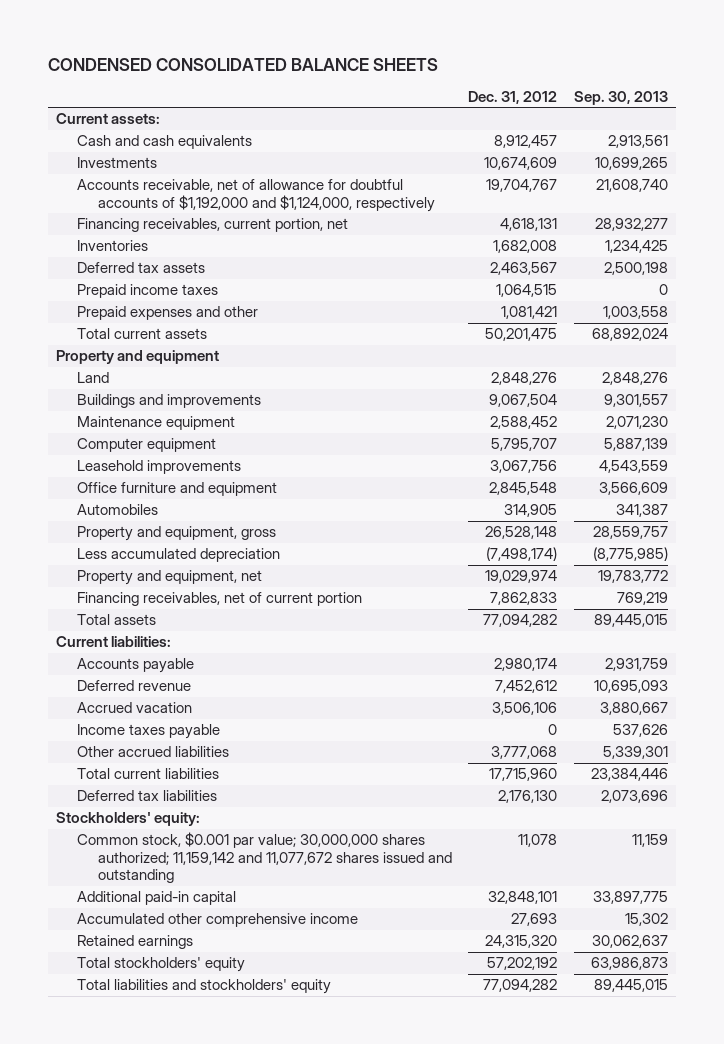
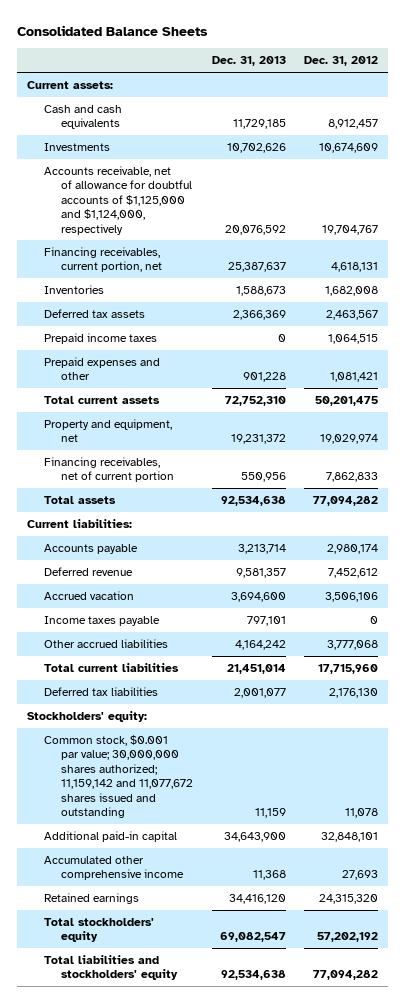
[48,58,439,72] CONDENSED CONSOLIDATED BALANCE SHEETS -> [17,25,209,37] Consolidated Balance Sheets
[573,91,668,106] Sep. 30, 2013 -> none
none -> [211,56,286,67] Dec. 31, 2013
[77,179,435,212] Accounts receivable, net of allowance for doubtful accounts of $1,192,000 and $1,124,000, respectively -> [43,166,193,235] Accounts receivable, net of allowance for doubtful accounts of $1,125,000 and $1,124,000, respectively
[56,350,220,365] Property and equipment -> none
[77,372,110,384] Land -> none
[77,394,262,409] Buildings and improvements -> none
[77,416,236,431] Maintenance equipment -> none
[77,438,217,453] Computer equipment -> none
[77,460,242,475] Leasehold improvements -> none
[77,482,278,497] Office furniture and equipment -> none
[77,504,159,516] Automobiles -> none
[77,526,277,542] Property and equipment, gross -> none
[77,548,281,563] Less accumulated depreciation -> none

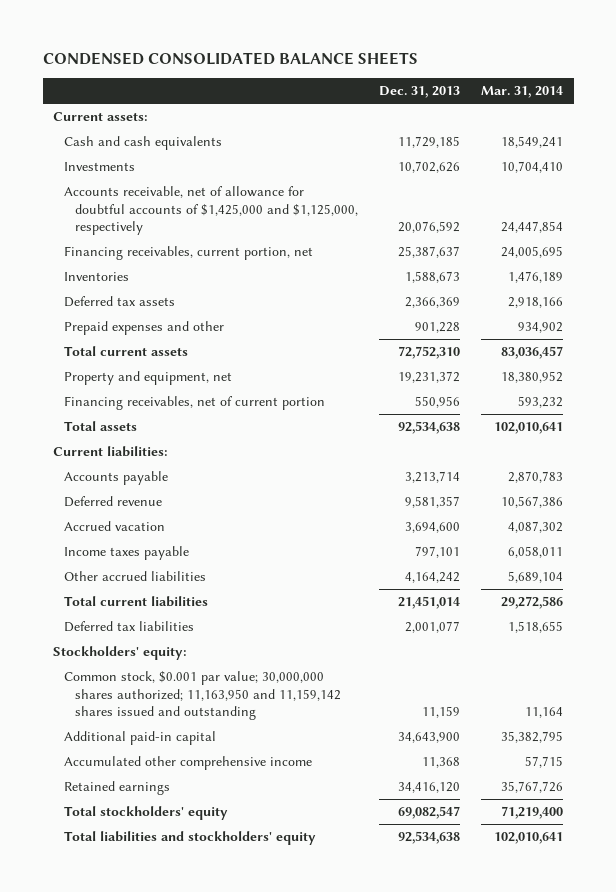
[17,25,209,37] Consolidated Balance Sheets -> [42,52,418,66] CONDENSED CONSOLIDATED BALANCE SHEETS
[304,56,379,67] Dec. 31, 2012 -> none
none -> [481,86,564,99] Mar. 31, 2014
[43,166,193,235] Accounts receivable, net of allowance for doubtful accounts of $1,125,000 and $1,124,000, respectively -> [64,185,358,236] Accounts receivable, net of allowance for doubtful accounts of $1,425,000 and $1,125,000, respectively
[43,333,157,345] Prepaid income taxes -> none
[43,735,194,818] Common stock, $0.001 par value; 30,000,000 shares authorized; 11,159,142 and 11,077,672 shares issued and outstanding -> [64,670,341,721] Common stock, $0.001 par value; 30,000,000 shares authorized; 11,163,950 and 11,159,142 shares issued and outstanding

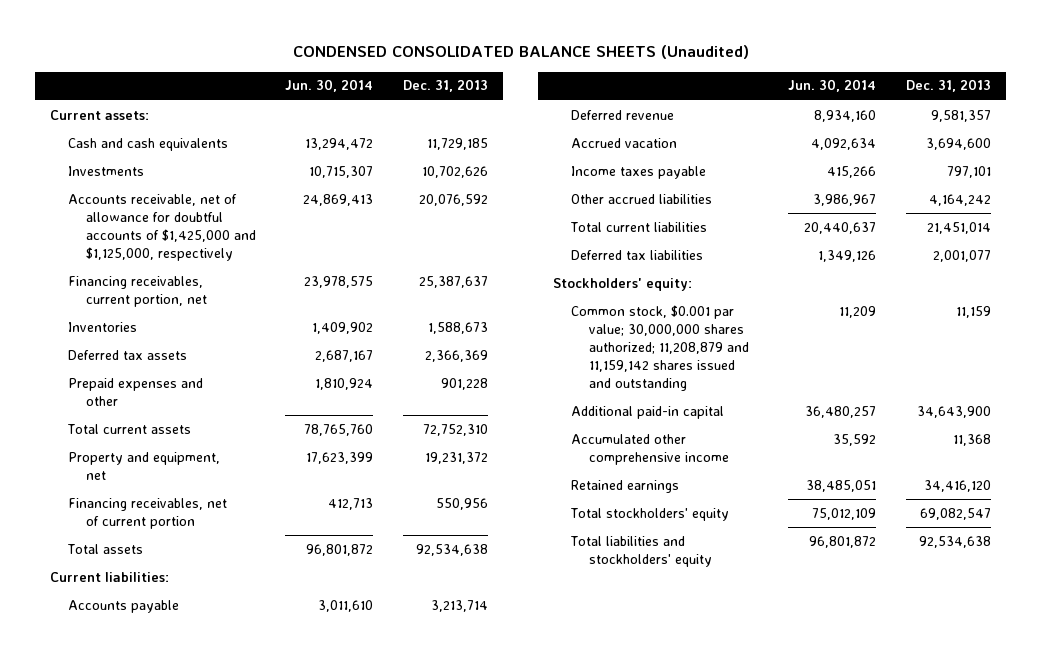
[42,52,418,66] CONDENSED CONSOLIDATED BALANCE SHEETS -> [292,45,749,60] CONDENSED CONSOLIDATED BALANCE SHEETS (Unaudited)
[481,86,564,99] Mar. 31, 2014 -> none
none -> [285,79,374,93] Jun. 30, 2014
[64,670,341,721] Common stock, $0.001 par value; 30,000,000 shares authorized; 11,163,950 and 11,159,142 shares issued and outstanding -> [570,304,749,392] Common stock, $0.001 par value; 30,000,000 shares authorized; 11,208,879 and 11,159,142 shares issued and outstanding

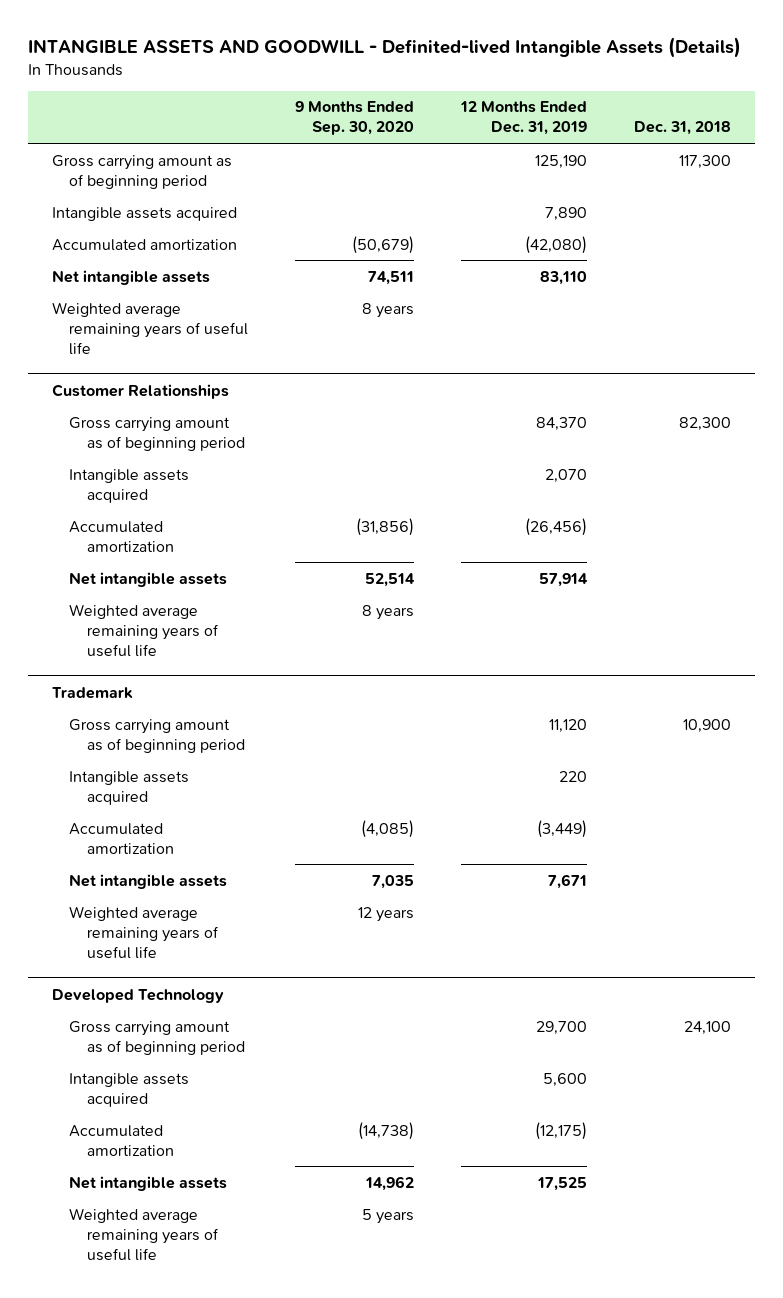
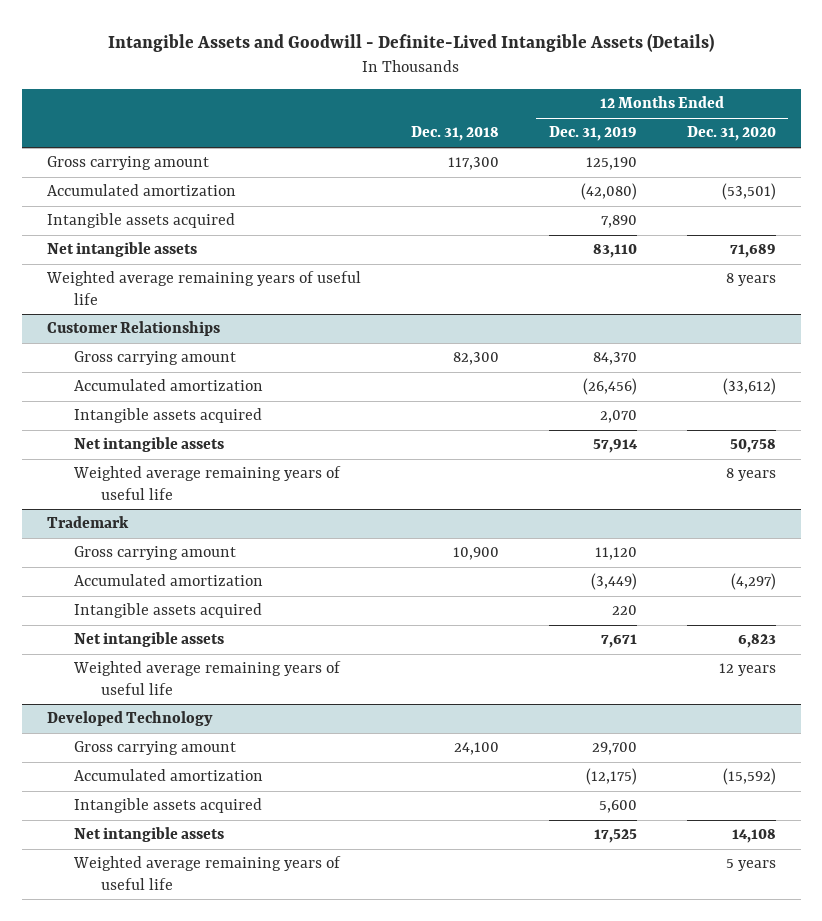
[28,37,742,59] INTANGIBLE ASSETS AND GOODWILL - Definited-lived Intangible Assets (Details) -> [108,33,715,53] Intangible Assets and Goodwill - Definite-Lived Intangible Assets (Details)
[295,101,415,136] 9 Months Ended Sep. 30, 2020 -> none
none -> [686,126,776,142] Dec. 31, 2020
[51,154,232,189] Gross carrying amount as of beginning period -> [46,156,209,171] Gross carrying amount
[51,206,237,221] Intangible assets acquired -> [46,213,235,229] Intangible assets acquired
[69,416,246,451] Gross carrying amount as of beginning period -> [73,351,236,366] Gross carrying amount
[69,468,190,503] Intangible assets acquired -> [73,408,262,424] Intangible assets acquired
[69,718,246,753] Gross carrying amount as of beginning period -> [73,546,236,561] Gross carrying amount
[69,770,190,805] Intangible assets acquired -> [73,603,262,619] Intangible assets acquired
[69,1020,246,1055] Gross carrying amount as of beginning period -> [73,741,236,756] Gross carrying amount
[69,1072,190,1107] Intangible assets acquired -> [73,798,262,814] Intangible assets acquired

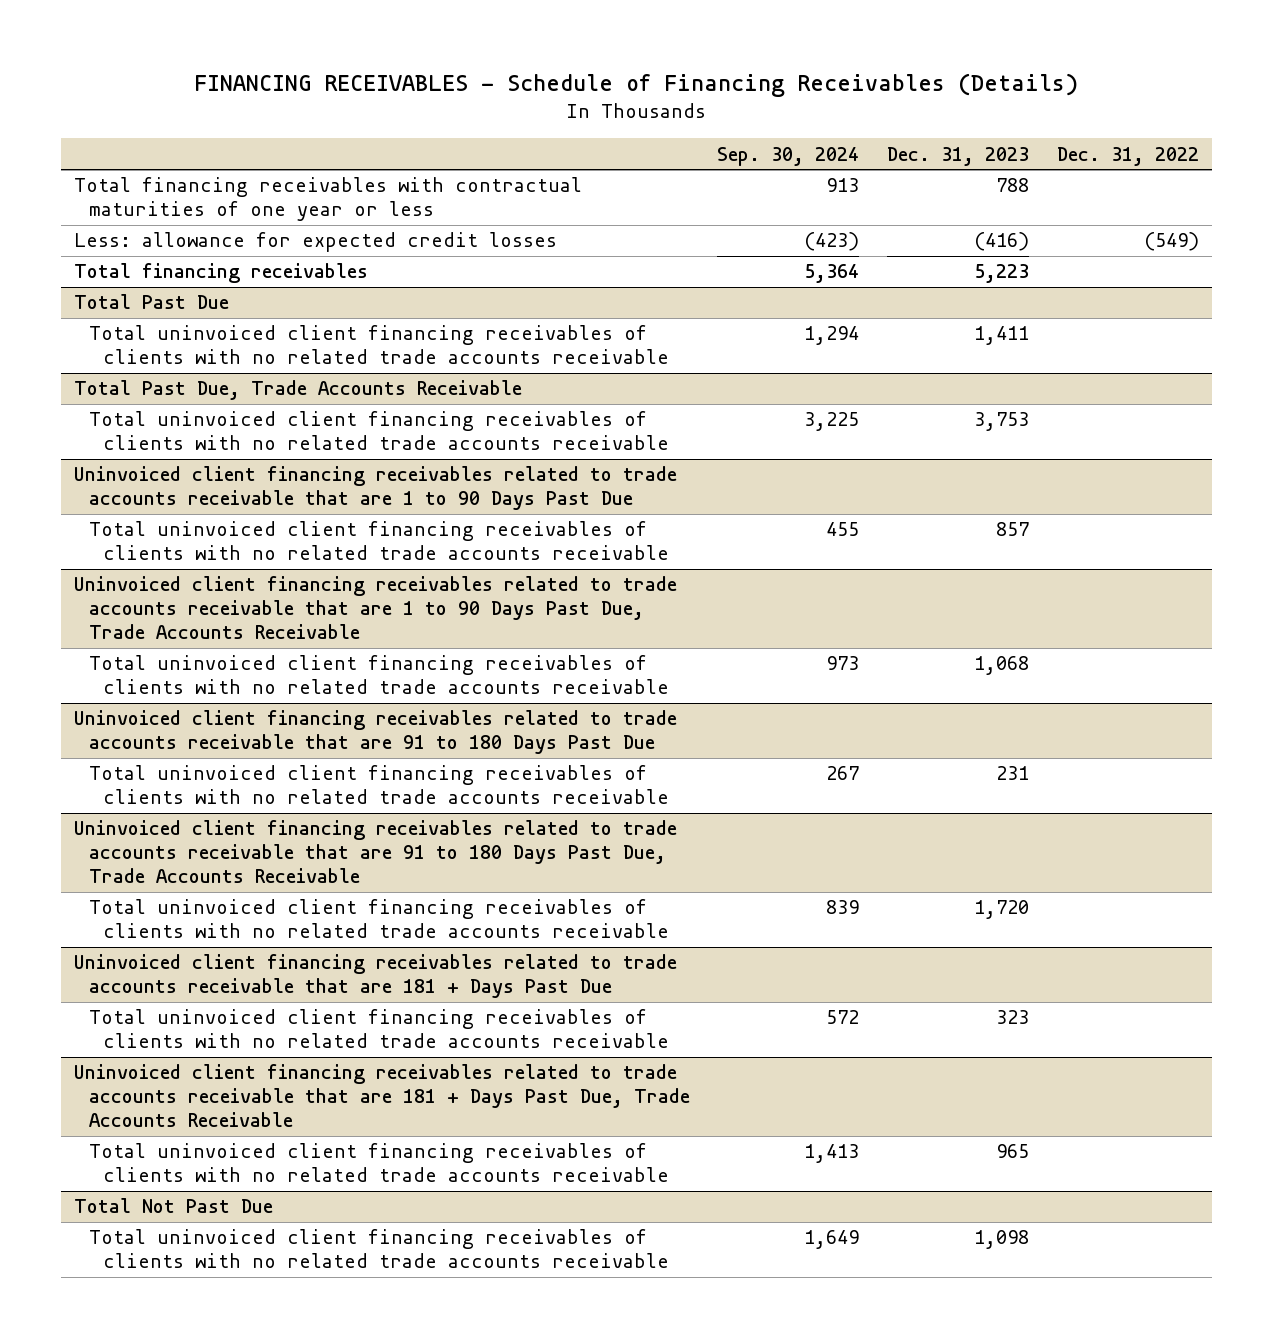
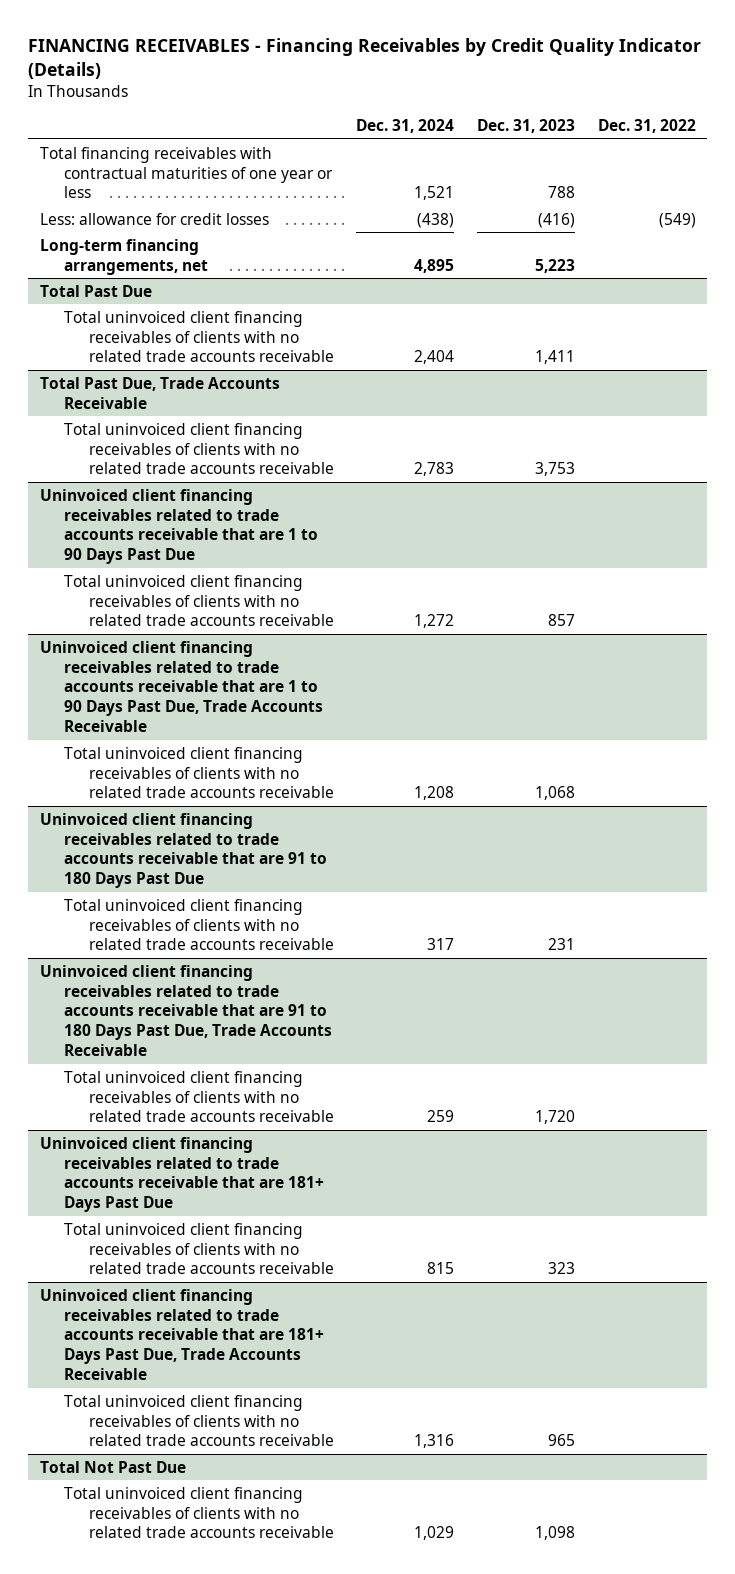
[194,73,1079,98] FINANCING RECEIVABLES - Schedule of Financing Receivables (Details) -> [28,38,702,80] FINANCING RECEIVABLES - Financing Receivables by Credit Quality Indicator (Details)
[717,146,860,166] Sep. 30, 2024 -> none
none -> [356,119,455,134] Dec. 31, 2024
[74,232,558,253] Less: allowance for expected credit losses -> [39,212,269,225] Less: allowance for credit losses
[74,263,369,284] Total financing receivables -> [39,238,209,275] Long-term financing arrangements, net
[74,954,678,999] Uninvoiced client financing receivables related to trade accounts receivable that are 181 + Days Past Due -> [39,1136,325,1213] Uninvoiced client financing receivables related to trade accounts receivable that are 181+ Days Past Due
[74,1064,690,1128] Uninvoiced client financing receivables related to trade accounts receivable that are 181 + Days Past Due, Trade Accounts Receivable -> [39,1288,325,1381] Uninvoiced client financing receivables related to trade accounts receivable that are 181+ Days Past Due, Trade Accounts Receivable

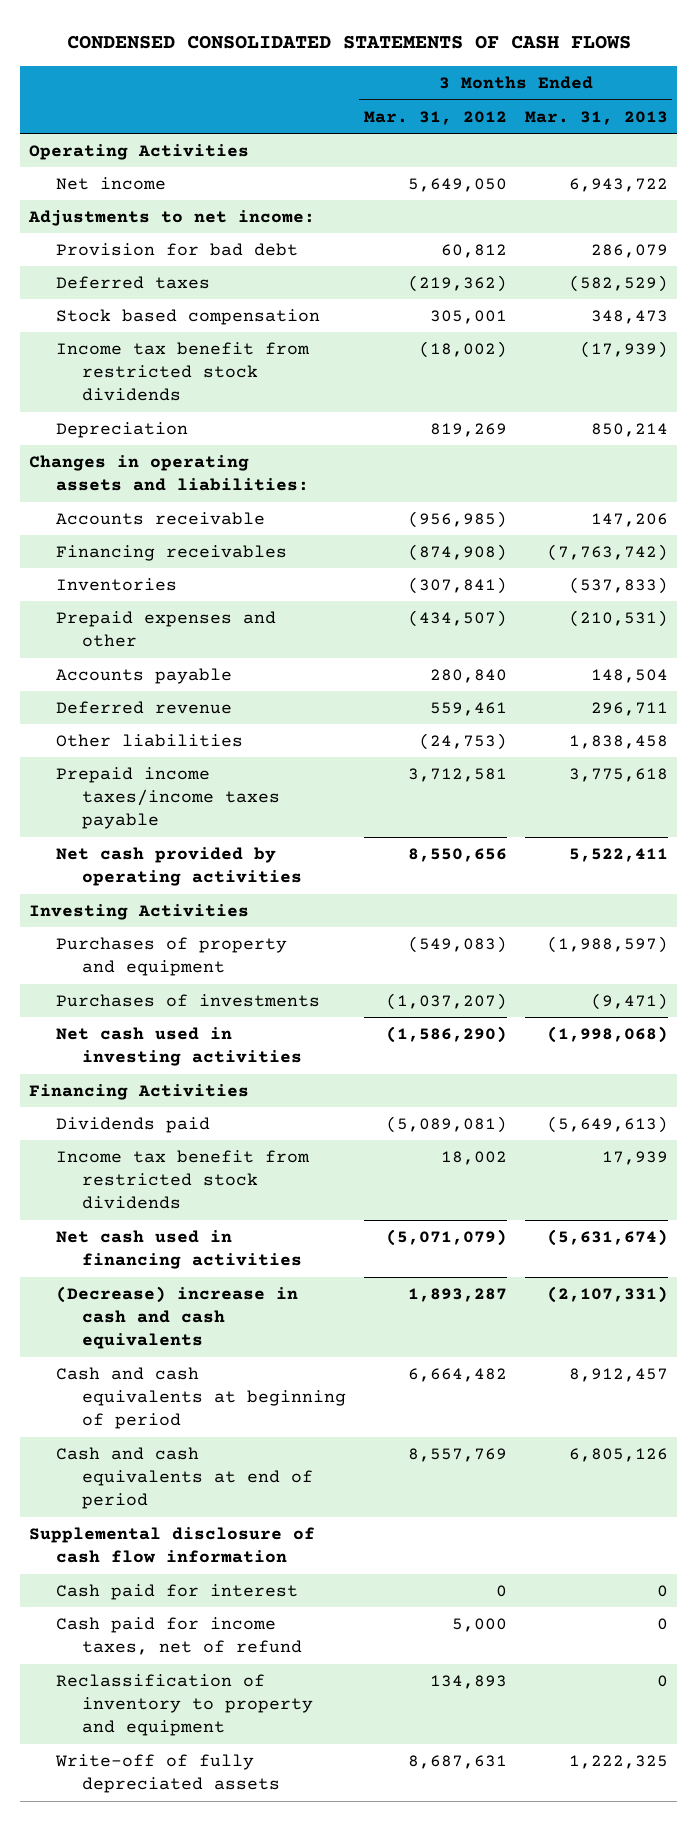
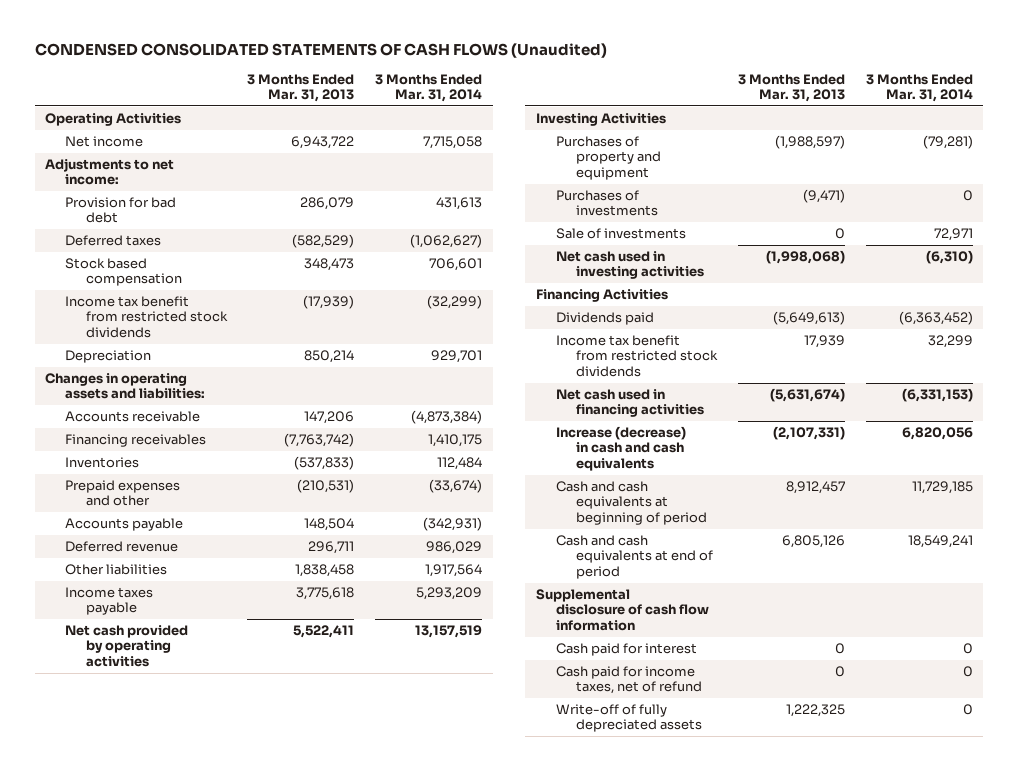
[66,35,631,50] CONDENSED CONSOLIDATED STATEMENTS OF CASH FLOWS -> [34,42,607,58] CONDENSED CONSOLIDATED STATEMENTS OF CASH FLOWS (Unaudited)
[363,110,507,125] Mar. 31, 2012 -> none
none -> [375,73,483,103] 3 Months Ended Mar. 31, 2014
[55,766,280,830] Prepaid income taxes/income taxes payable -> [65,586,154,616] Income taxes payable
none -> [555,227,686,239] Sale of investments
[55,1285,298,1350] (Decrease) increase in cash and cash equivalents -> [555,425,686,471] Increase (decrease) in cash and cash equivalents
[55,1673,313,1737] Reclassification of inventory to property and equipment -> none

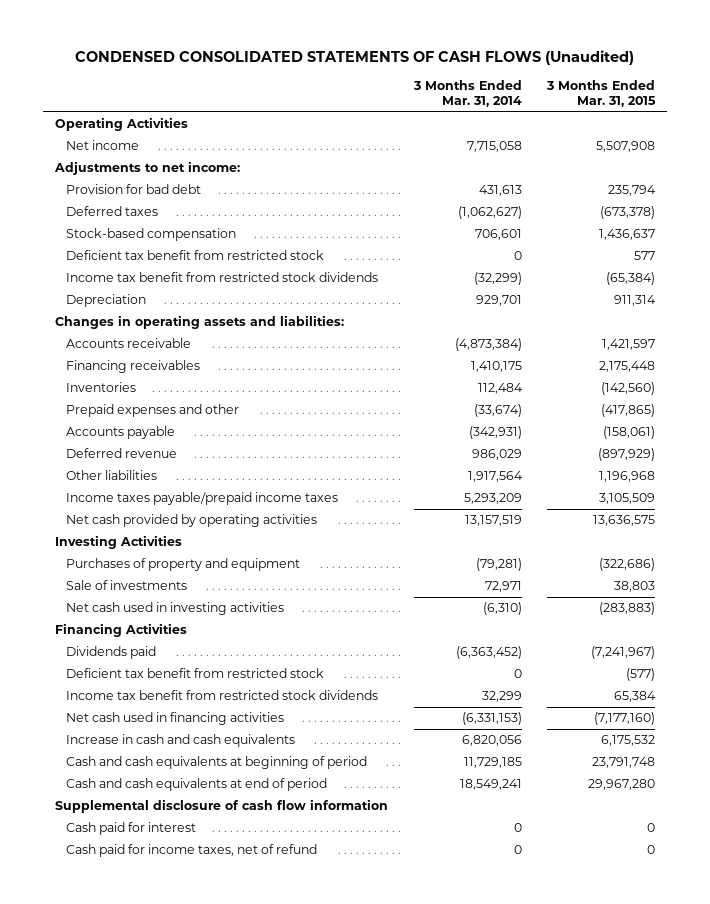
[247,73,355,103] 3 Months Ended Mar. 31, 2013 -> none
none -> [545,80,656,107] 3 Months Ended Mar. 31, 2015
[65,257,182,287] Stock based compensation -> [65,228,236,242] Stock-based compensation
none -> [65,250,324,261] Deficient tax benefit from restricted stock
[65,586,154,616] Income taxes payable -> [65,492,338,506] Income taxes payable/prepaid income taxes
[555,189,659,217] Purchases of investments -> none
none -> [65,668,324,679] Deficient tax benefit from restricted stock
[555,425,686,471] Increase (decrease) in cash and cash equivalents -> [65,734,295,748] Increase in cash and cash equivalents
[555,703,703,733] Write-off of fully depreciated assets -> none

